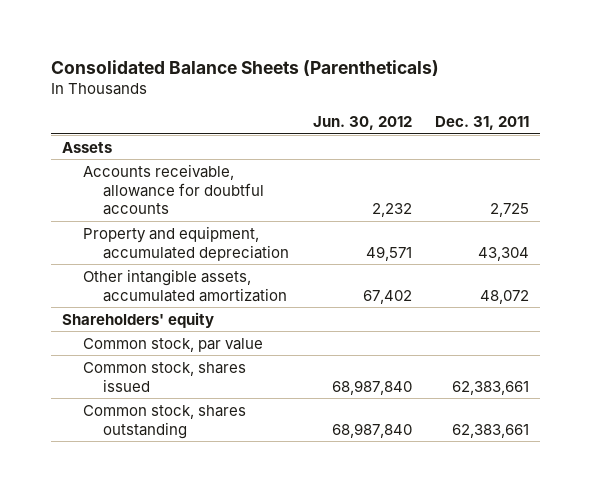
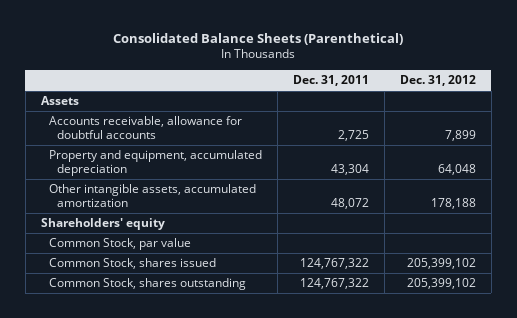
[50,59,439,76] Consolidated Balance Sheets (Parentheticals) -> [113,32,404,45] Consolidated Balance Sheets (Parenthetical)
[312,115,412,130] Jun. 30, 2012 -> none
none -> [399,74,476,86] Dec. 31, 2012
[82,337,263,352] Common stock, par value -> [48,238,191,251] Common Stock, par value
[82,361,246,392] Common stock, shares issued -> [48,258,216,270] Common Stock, shares issued
[451,380,529,395] 62,383,661 -> [299,258,369,270] 124,767,322
[82,404,246,439] Common stock, shares outstanding -> [48,278,246,291] Common Stock, shares outstanding
[451,423,529,438] 62,383,661 -> [299,278,369,290] 124,767,322

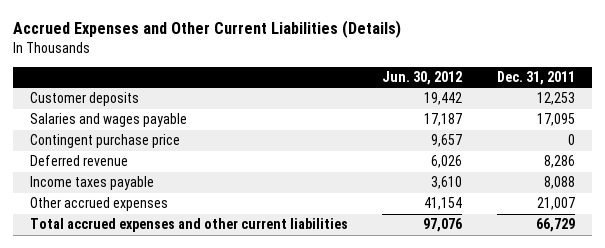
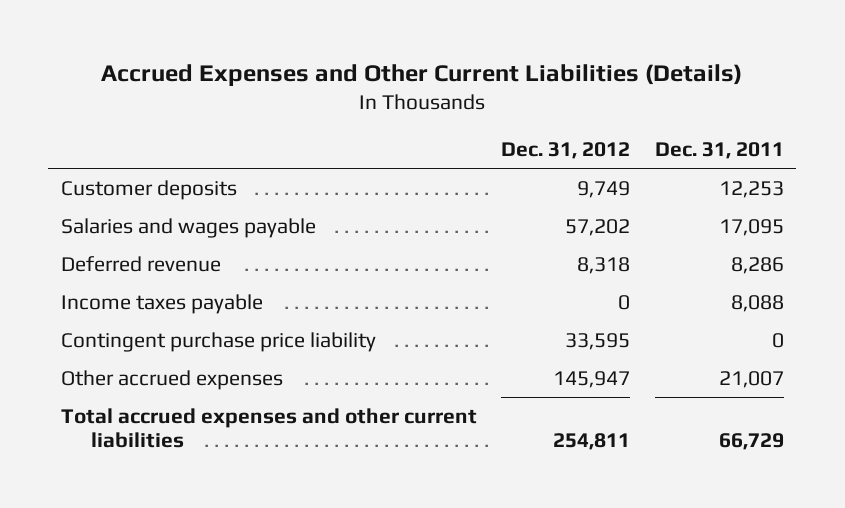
[382,70,463,85] Jun. 30, 2012 -> none
none -> [501,141,631,159] Dec. 31, 2012
[30,134,181,149] Contingent purchase price -> none
none -> [60,332,376,353] Contingent purchase price liability

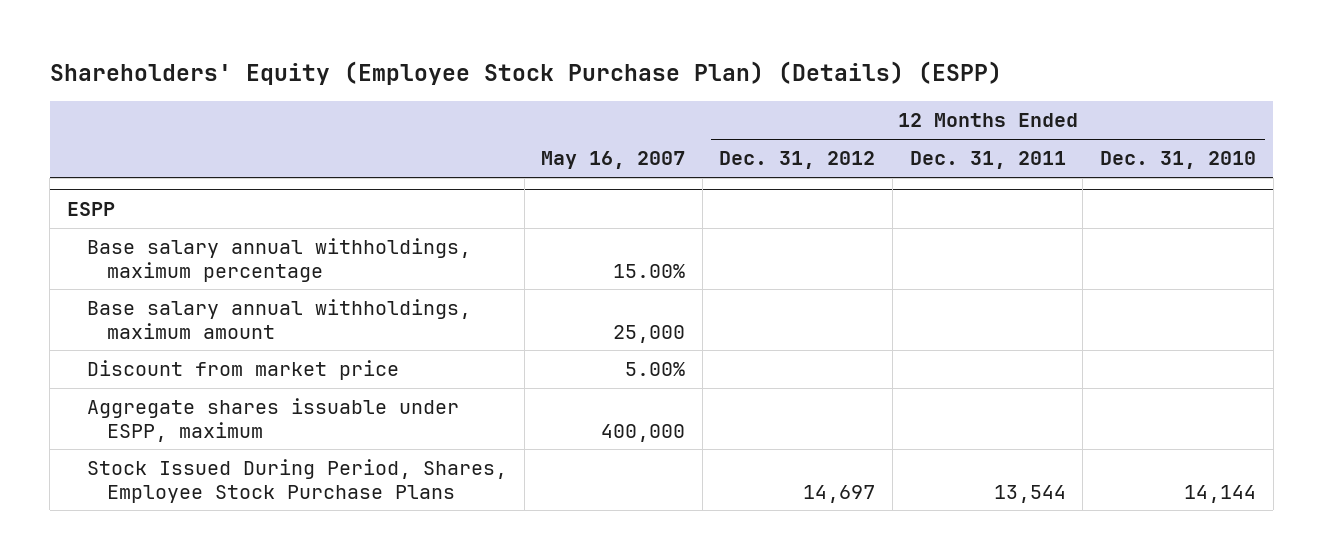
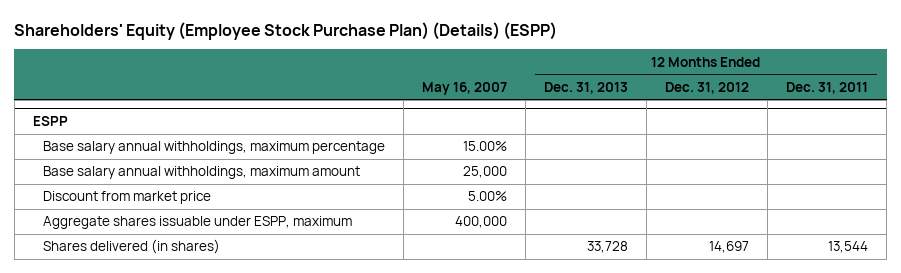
[1100,151,1257,170] Dec. 31, 2010 -> none
none -> [544,81,629,94] Dec. 31, 2013
[86,459,507,503] Stock Issued During Period, Shares, Employee Stock Purchase Plans -> [42,239,220,255] Shares delivered (in shares)

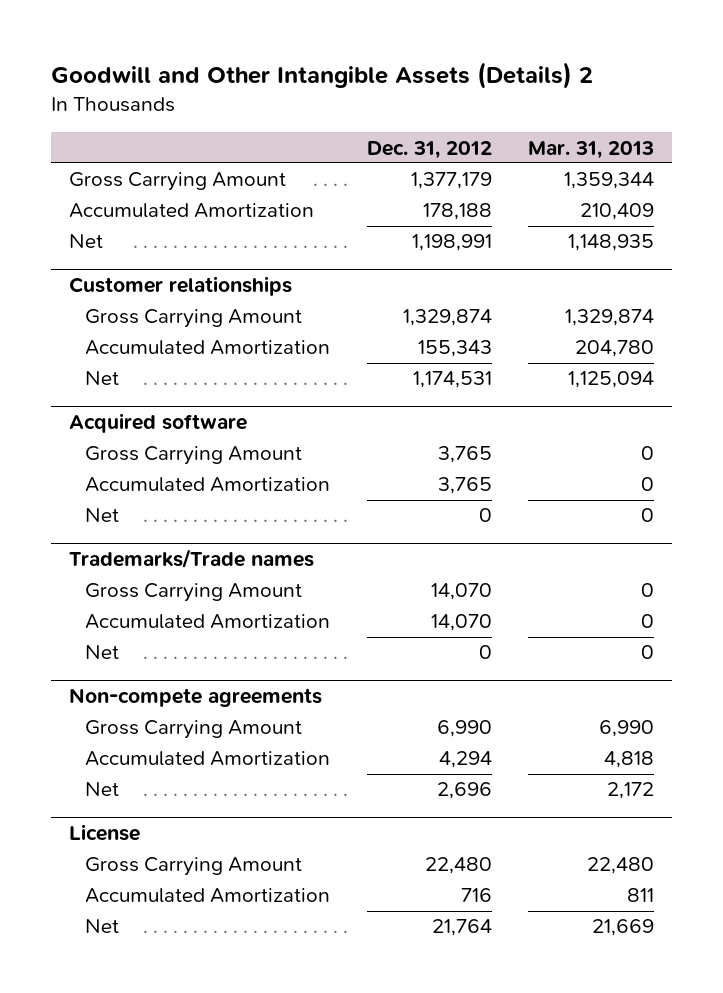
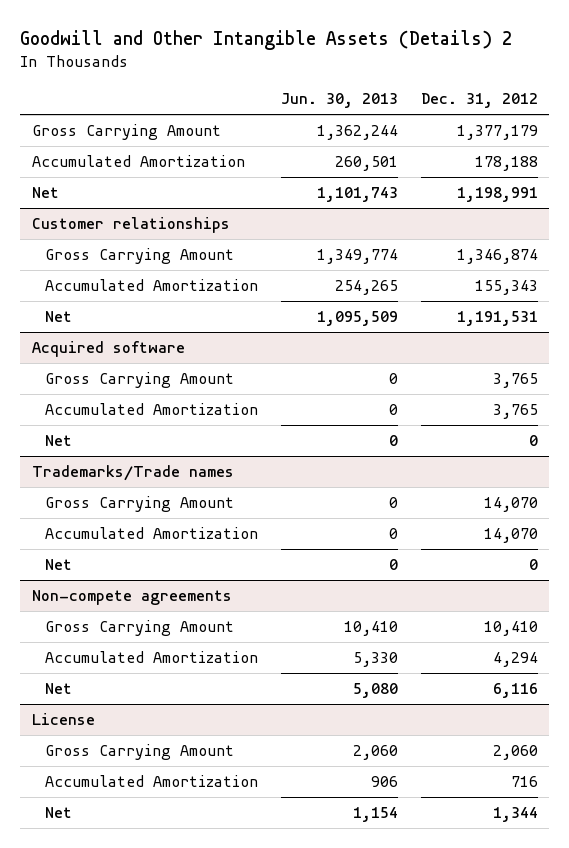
[527,140,654,159] Mar. 31, 2013 -> none
none -> [280,93,398,109] Jun. 30, 2013
[402,309,492,327] 1,329,874 -> [456,248,538,264] 1,346,874
[412,371,492,389] 1,174,531 -> [456,310,538,326] 1,191,531
[436,720,492,738] 6,990 -> [483,620,538,636] 10,410
[436,782,492,800] 2,696 -> [492,682,538,698] 6,116
[424,857,492,875] 22,480 -> [492,744,538,760] 2,060
[431,919,492,937] 21,764 -> [492,806,538,822] 1,344

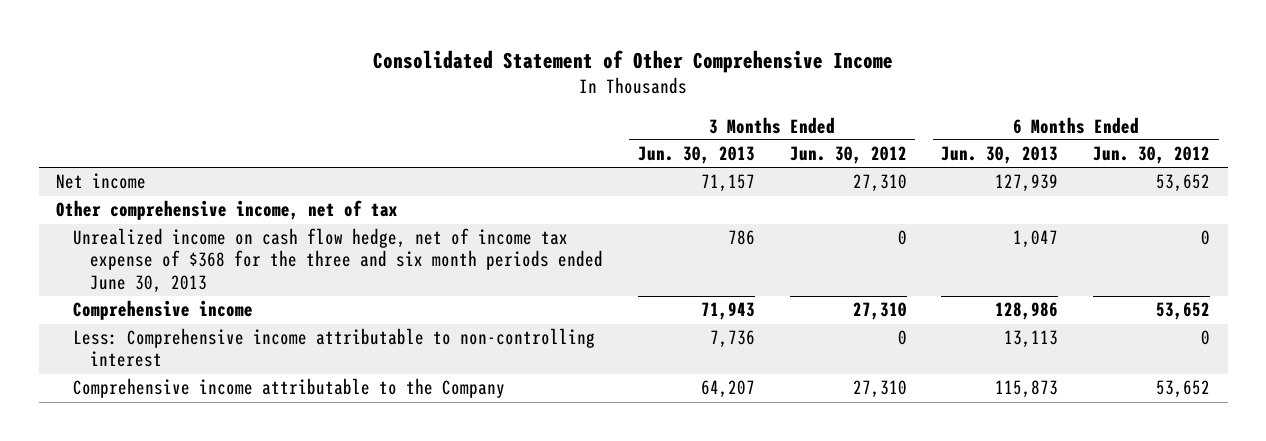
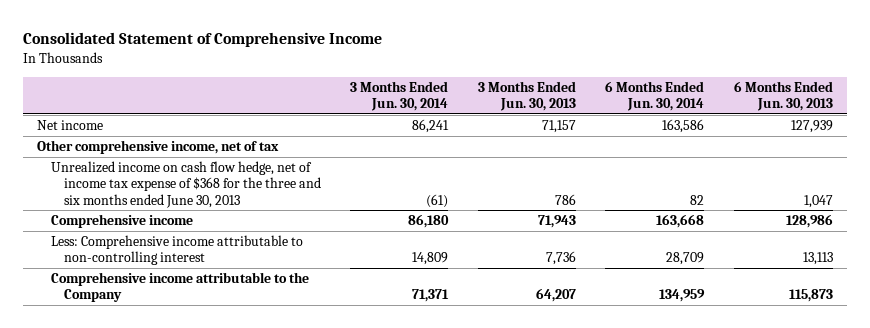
[373,50,894,74] Consolidated Statement of Other Comprehensive Income -> [22,32,382,48] Consolidated Statement of Comprehensive Income
[789,146,907,165] Jun. 30, 2012 -> none
[1093,146,1211,165] Jun. 30, 2012 -> none
none -> [350,80,449,111] 3 Months Ended Jun. 30, 2014
none -> [605,80,705,111] 6 Months Ended Jun. 30, 2014
[73,228,604,293] Unrealized income on cash flow hedge, net of income tax expense of $368 for the three and six month periods ended June 30, 2013 -> [50,161,321,208] Unrealized income on cash flow hedge, net of income tax expense of $368 for the three and six months ended June 30, 2013

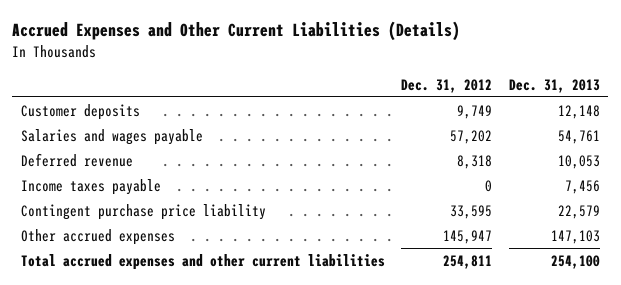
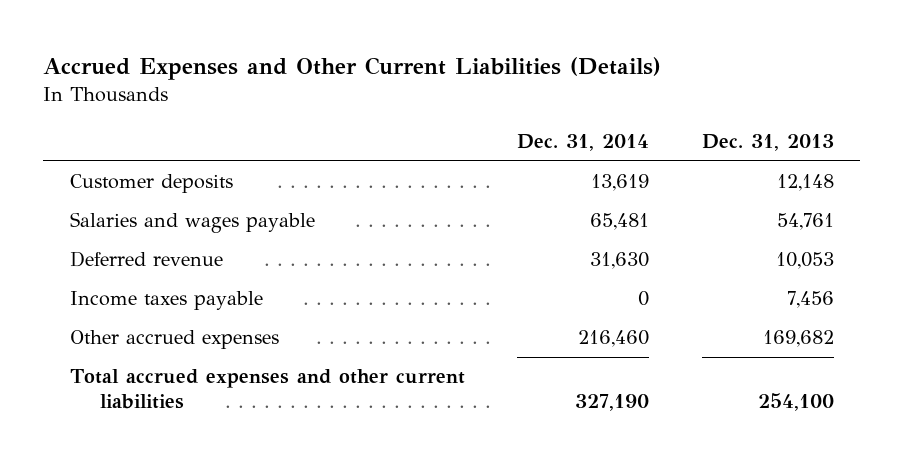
[401,78,493,93] Dec. 31, 2012 -> none
none -> [517,133,650,151] Dec. 31, 2014
[20,203,266,220] Contingent purchase price liability -> none
[551,229,601,244] 147,103 -> [762,330,834,348] 169,682

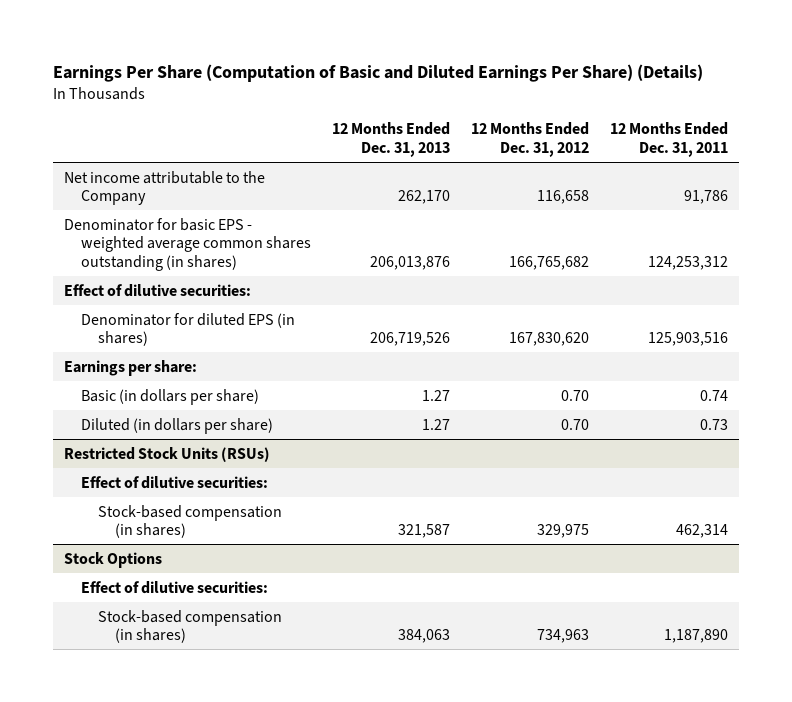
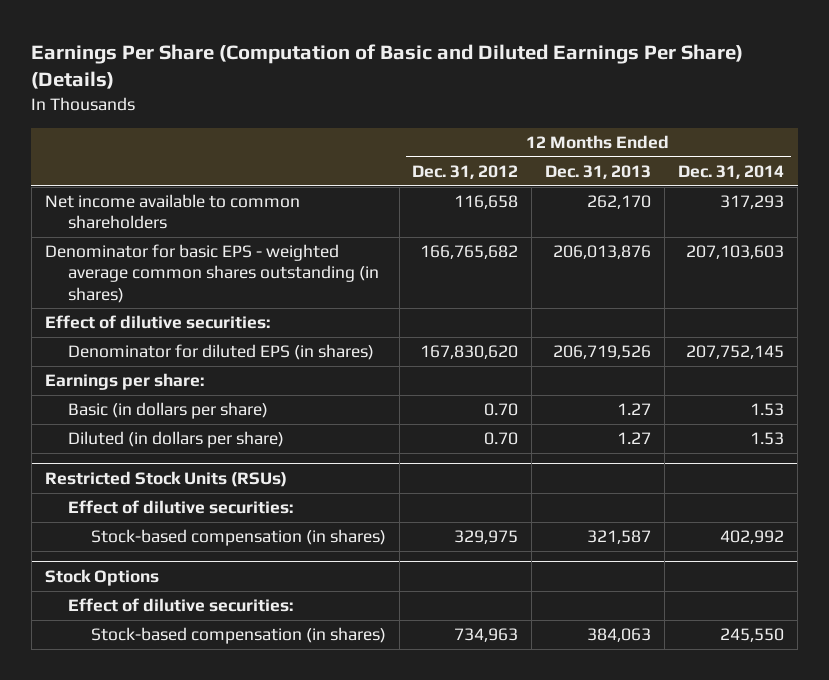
[609,122,728,158] 12 Months Ended Dec. 31, 2011 -> none
none -> [678,165,785,180] Dec. 31, 2014
[63,170,265,206] Net income attributable to the Company -> [44,194,300,230] Net income available to common shareholders

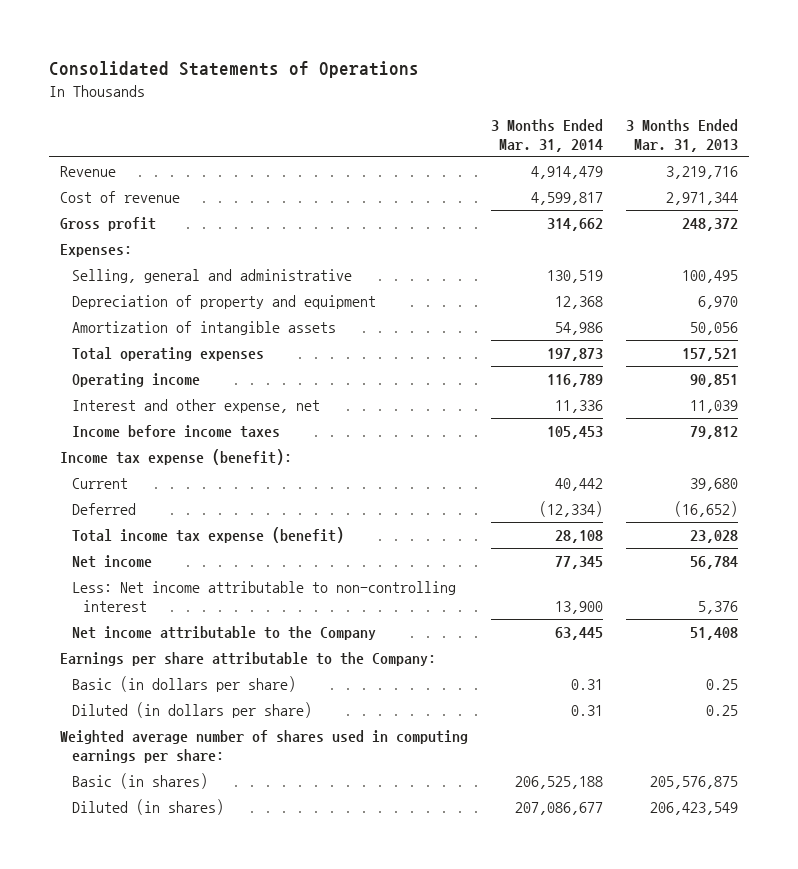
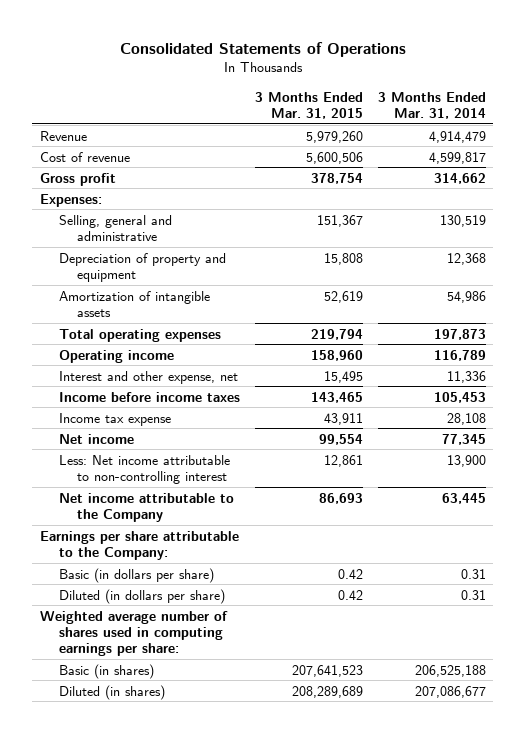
[625,119,738,152] 3 Months Ended Mar. 31, 2013 -> none
none -> [254,91,363,119] 3 Months Ended Mar. 31, 2015
[60,449,293,466] Income tax expense (benefit): -> none
[71,478,128,490] Current -> none
[71,503,136,516] Deferred -> none
[71,527,344,544] Total income tax expense (benefit) -> [58,412,171,426] Income tax expense

